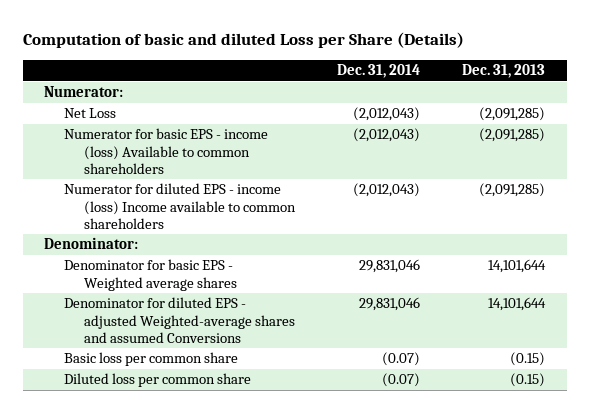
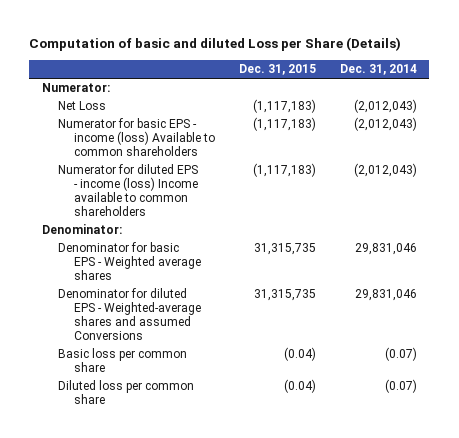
[462,64,546,79] Dec. 31, 2013 -> none
none -> [238,64,316,76] Dec. 31, 2015
[63,297,295,343] Denominator for diluted EPS - adjusted Weighted-average shares and assumed Conversions -> [57,288,201,340] Denominator for diluted EPS - Weighted-average shares and assumed Conversions

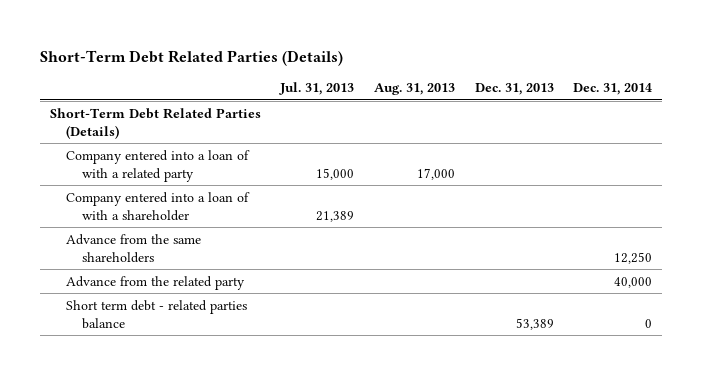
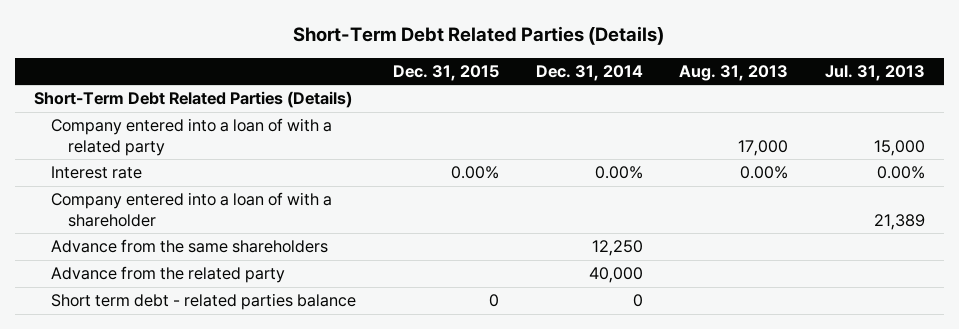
[474,83,554,96] Dec. 31, 2013 -> none
none -> [392,64,499,81] Dec. 31, 2015
none -> [50,166,142,180] Interest rate

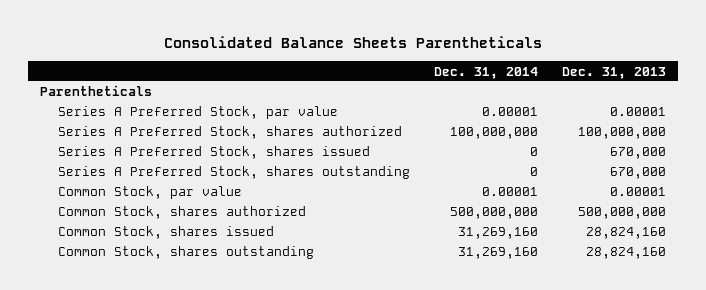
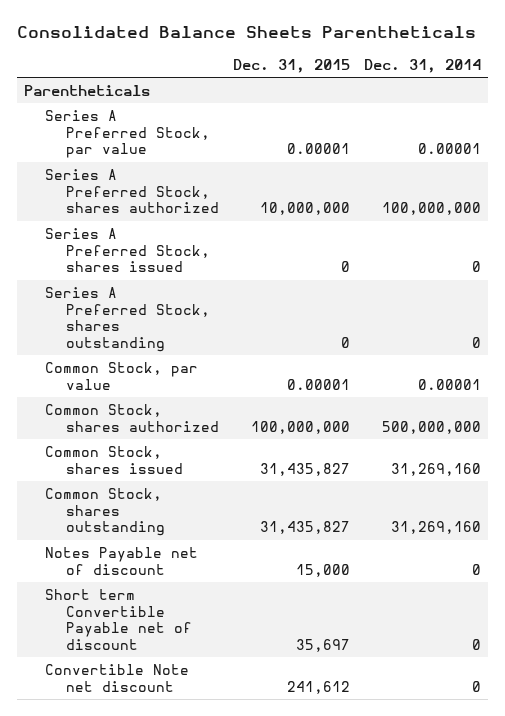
[562,66,667,79] Dec. 31, 2013 -> none
none -> [233,58,351,73] Dec. 31, 2015
none -> [45,546,199,575] Notes Payable net of discount
none -> [45,588,193,651] Short term Convertible Payable net of discount
none -> [45,663,190,692] Convertible Note net discount

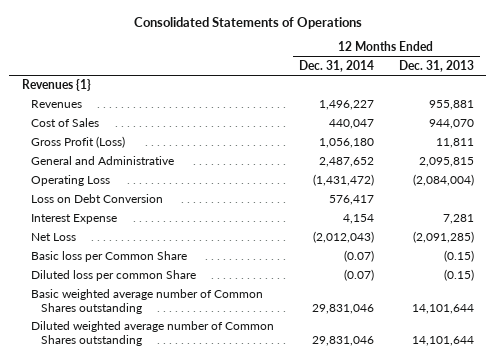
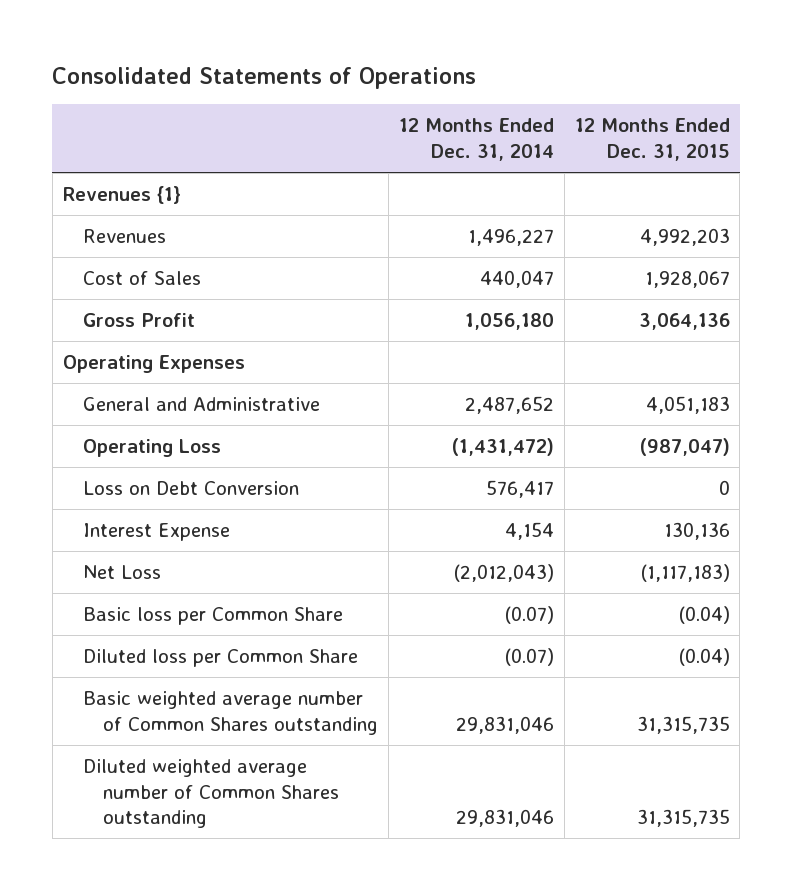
[398,59,474,72] Dec. 31, 2013 -> none
none -> [574,118,730,162] 12 Months Ended Dec. 31, 2015
[31,136,126,149] Gross Profit (Loss) -> [83,312,196,327] Gross Profit
none -> [62,354,245,373] Operating Expenses
[31,270,197,282] Diluted loss per common Share -> [83,648,359,667] Diluted loss per Common Share

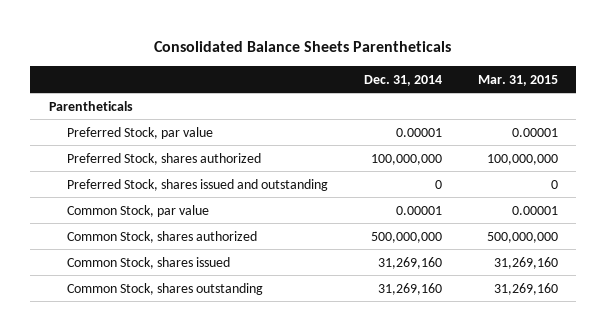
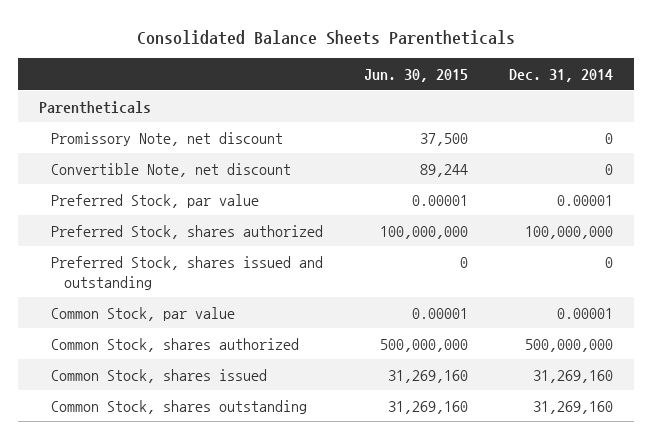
[478,74,559,86] Mar. 31, 2015 -> none
none -> [364,68,469,82] Jun. 30, 2015
none -> [51,131,284,146] Promissory Note, net discount
none -> [51,162,292,177] Convertible Note, net discount

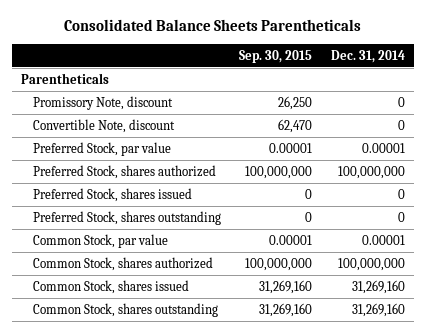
[364,68,469,82] Jun. 30, 2015 -> none
none -> [239,49,313,63] Sep. 30, 2015
[51,131,284,146] Promissory Note, net discount -> [32,95,173,110] Promissory Note, discount
[51,162,292,177] Convertible Note, net discount -> [32,118,175,133] Convertible Note, discount
[51,255,324,290] Preferred Stock, shares issued and outstanding -> [32,187,192,202] Preferred Stock, shares issued
none -> [32,210,221,225] Preferred Stock, shares outstanding
[525,338,614,352] 500,000,000 -> [337,257,405,271] 100,000,000

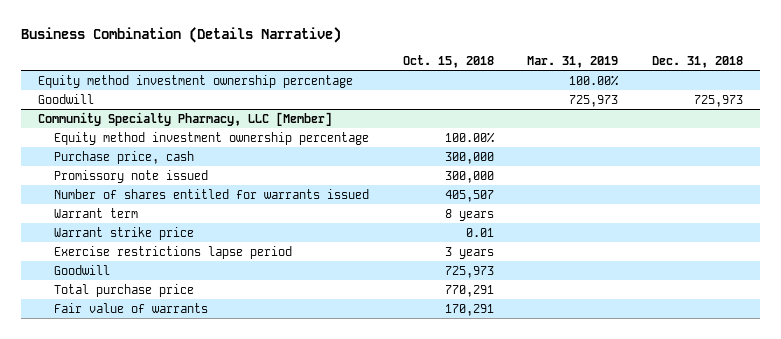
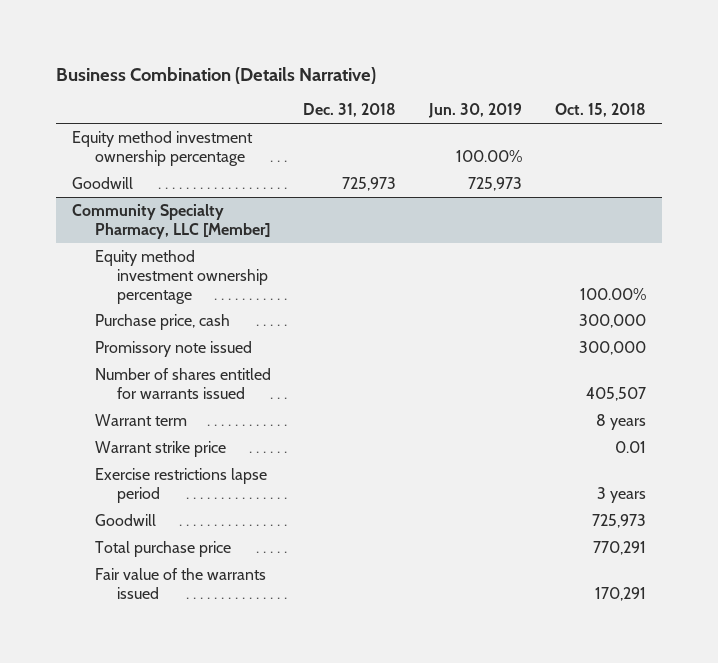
[527,55,619,68] Mar. 31, 2019 -> none
none -> [427,103,522,119] Jun. 30, 2019
[54,302,209,313] Fair value of warrants -> [94,567,266,599] Fair value of the warrants issued

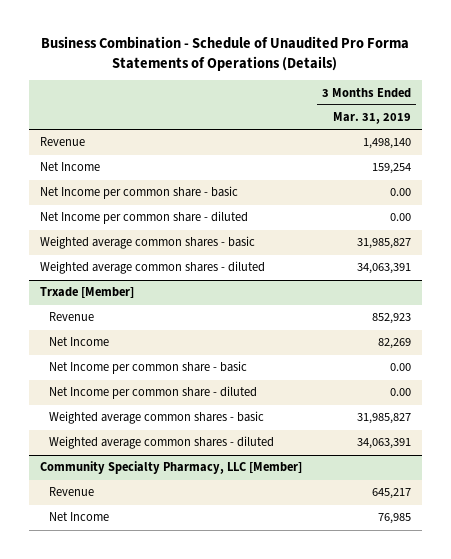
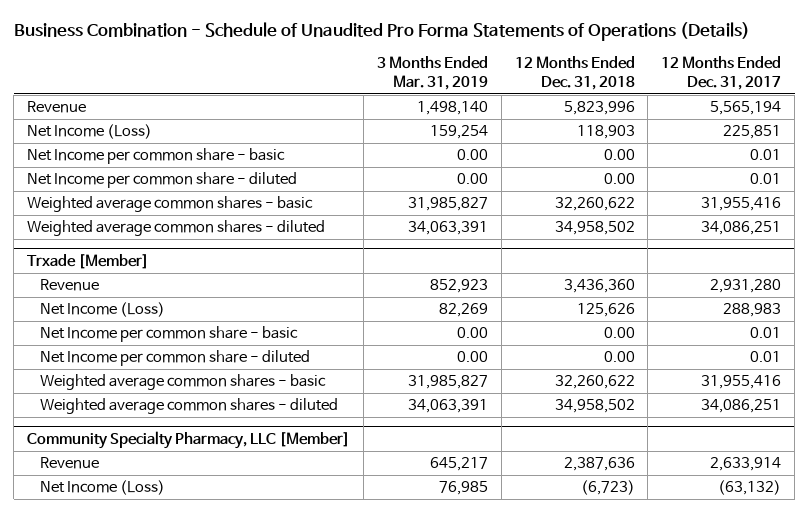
none -> [514,56,635,90] 12 Months Ended Dec. 31, 2018
none -> [661,56,782,90] 12 Months Ended Dec. 31, 2017
[39,162,100,172] Net Income -> [27,124,153,140] Net Income (Loss)
[49,337,110,347] Net Income -> [39,302,165,318] Net Income (Loss)
[49,512,110,522] Net Income -> [39,480,165,496] Net Income (Loss)

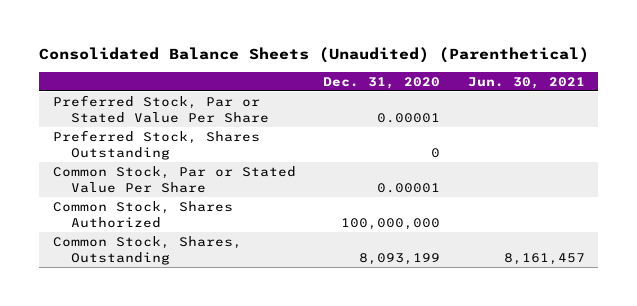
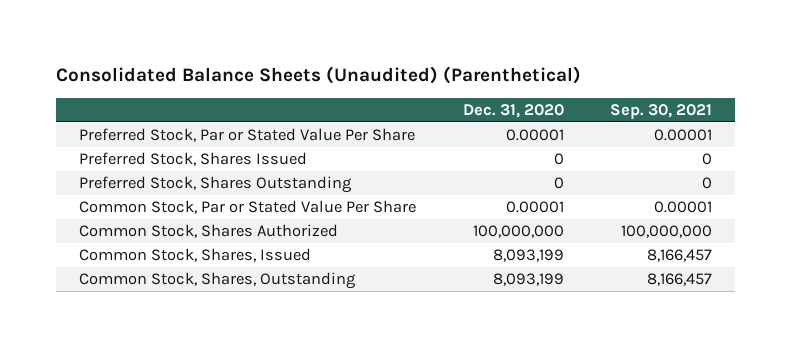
[467,76,585,89] Jun. 30, 2021 -> none
none -> [610,104,713,120] Sep. 30, 2021
none -> [79,152,308,167] Preferred Stock, Shares Issued
none -> [79,248,312,263] Common Stock, Shares, Issued

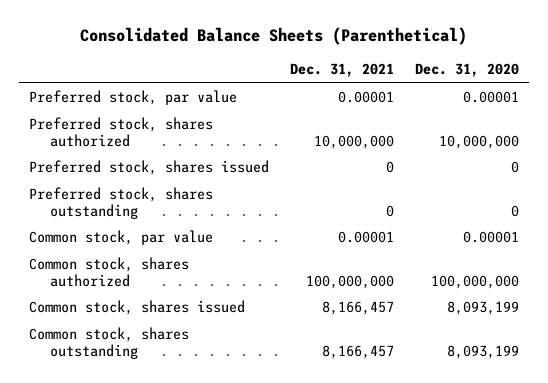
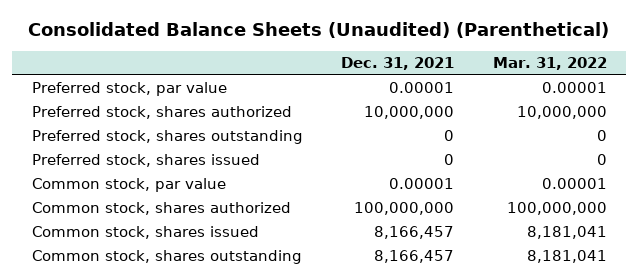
[80,27,468,46] Consolidated Balance Sheets (Parenthetical) -> [28,21,610,38] Consolidated Balance Sheets (Unaudited) (Parenthetical)
[414,63,519,78] Dec. 31, 2020 -> none
none -> [492,57,607,71] Mar. 31, 2022
[29,160,270,176] Preferred stock, shares issued -> [31,154,260,168] Preferred stock, shares issued

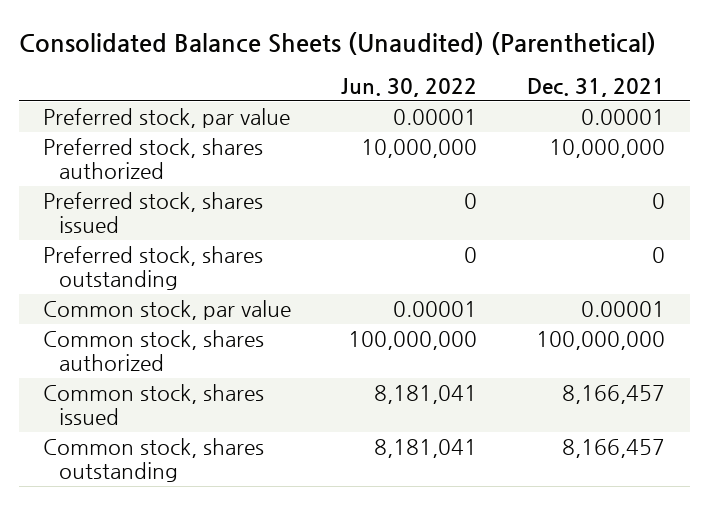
[492,57,607,71] Mar. 31, 2022 -> none
none -> [341,78,478,98] Jun. 30, 2022
[31,130,303,145] Preferred stock, shares outstanding -> [43,246,264,291] Preferred stock, shares outstanding

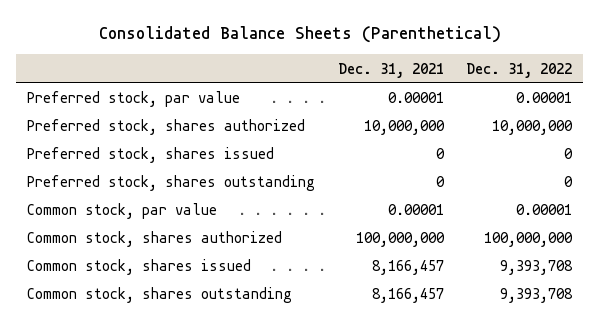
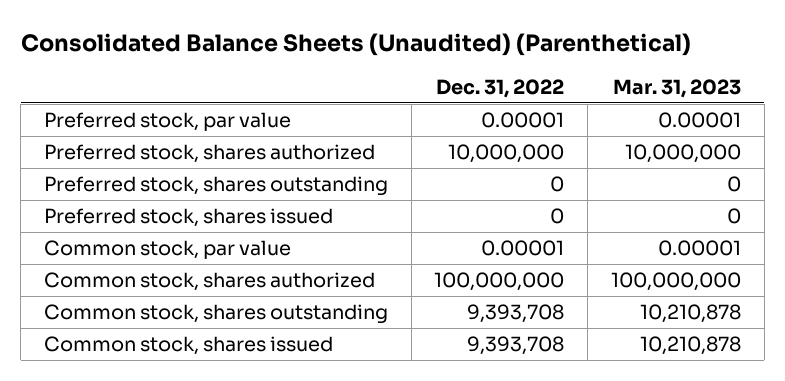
[98,26,501,44] Consolidated Balance Sheets (Parenthetical) -> [20,32,691,56] Consolidated Balance Sheets (Unaudited) (Parenthetical)
[337,62,444,78] Dec. 31, 2021 -> none
none -> [612,78,741,98] Mar. 31, 2023
[27,147,275,164] Preferred stock, shares issued -> [43,208,333,228] Preferred stock, shares issued
[27,259,252,276] Common stock, shares issued -> [43,336,333,356] Common stock, shares issued

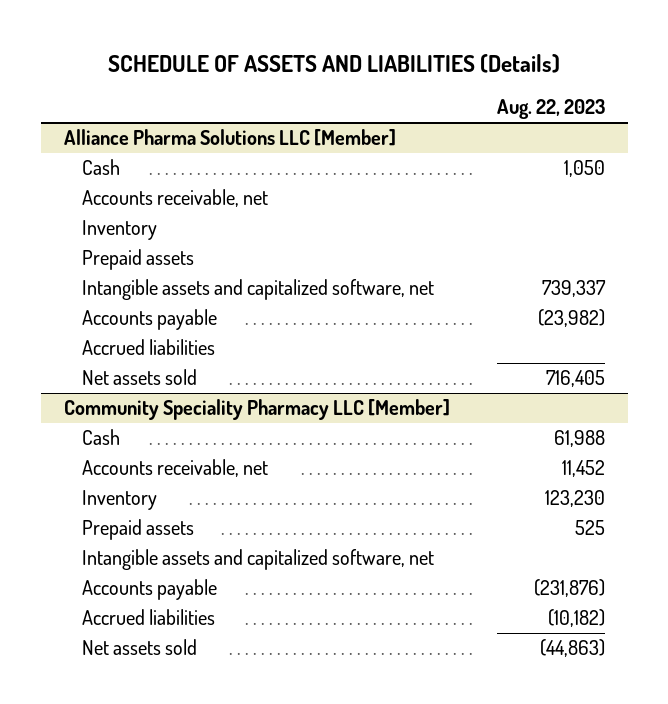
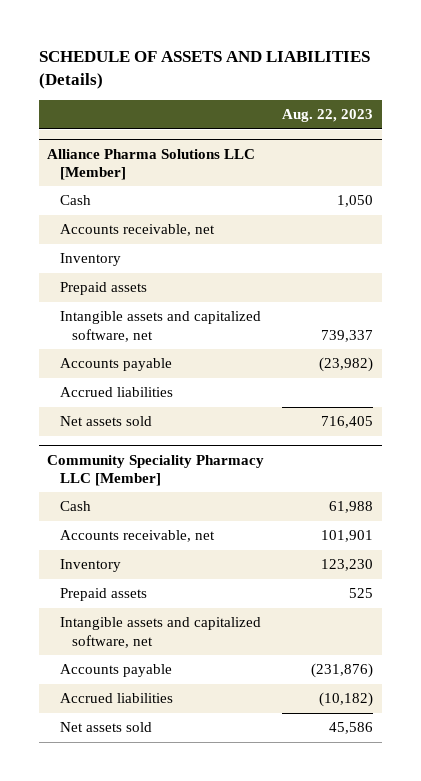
[561,460,605,478] 11,452 -> [321,530,374,543] 101,901
[539,639,605,658] (44,863) -> [329,722,374,735] 45,586

